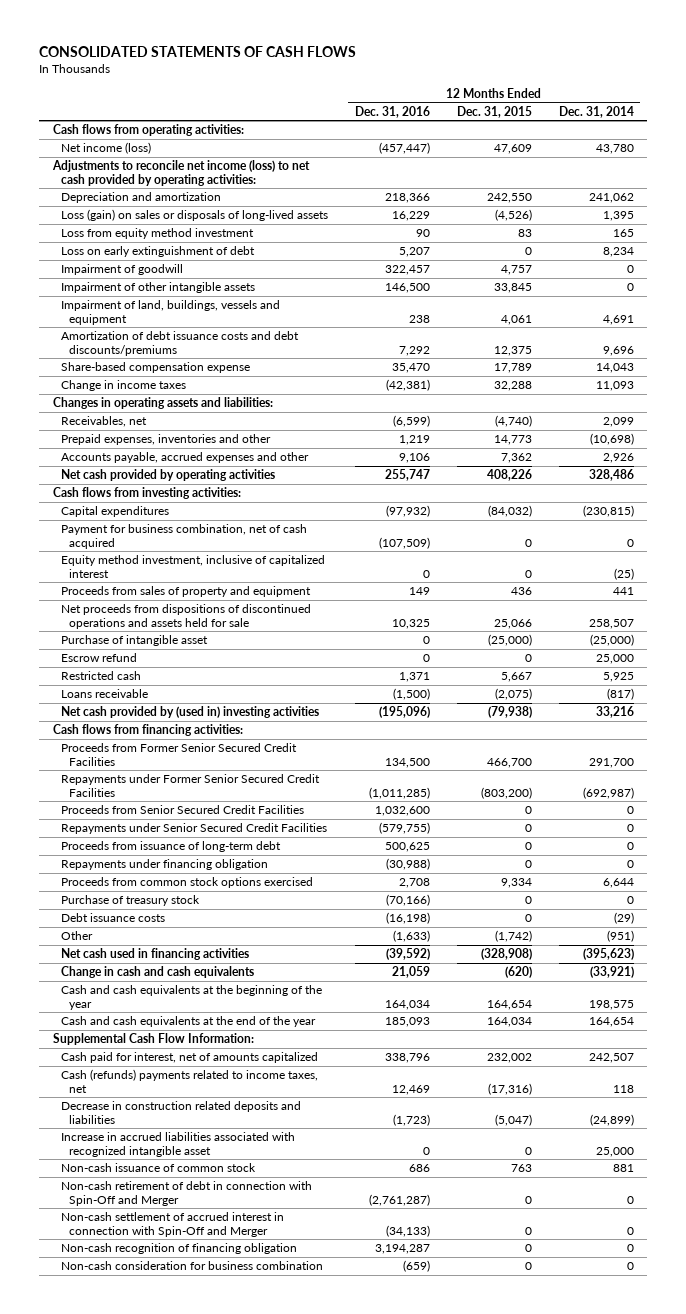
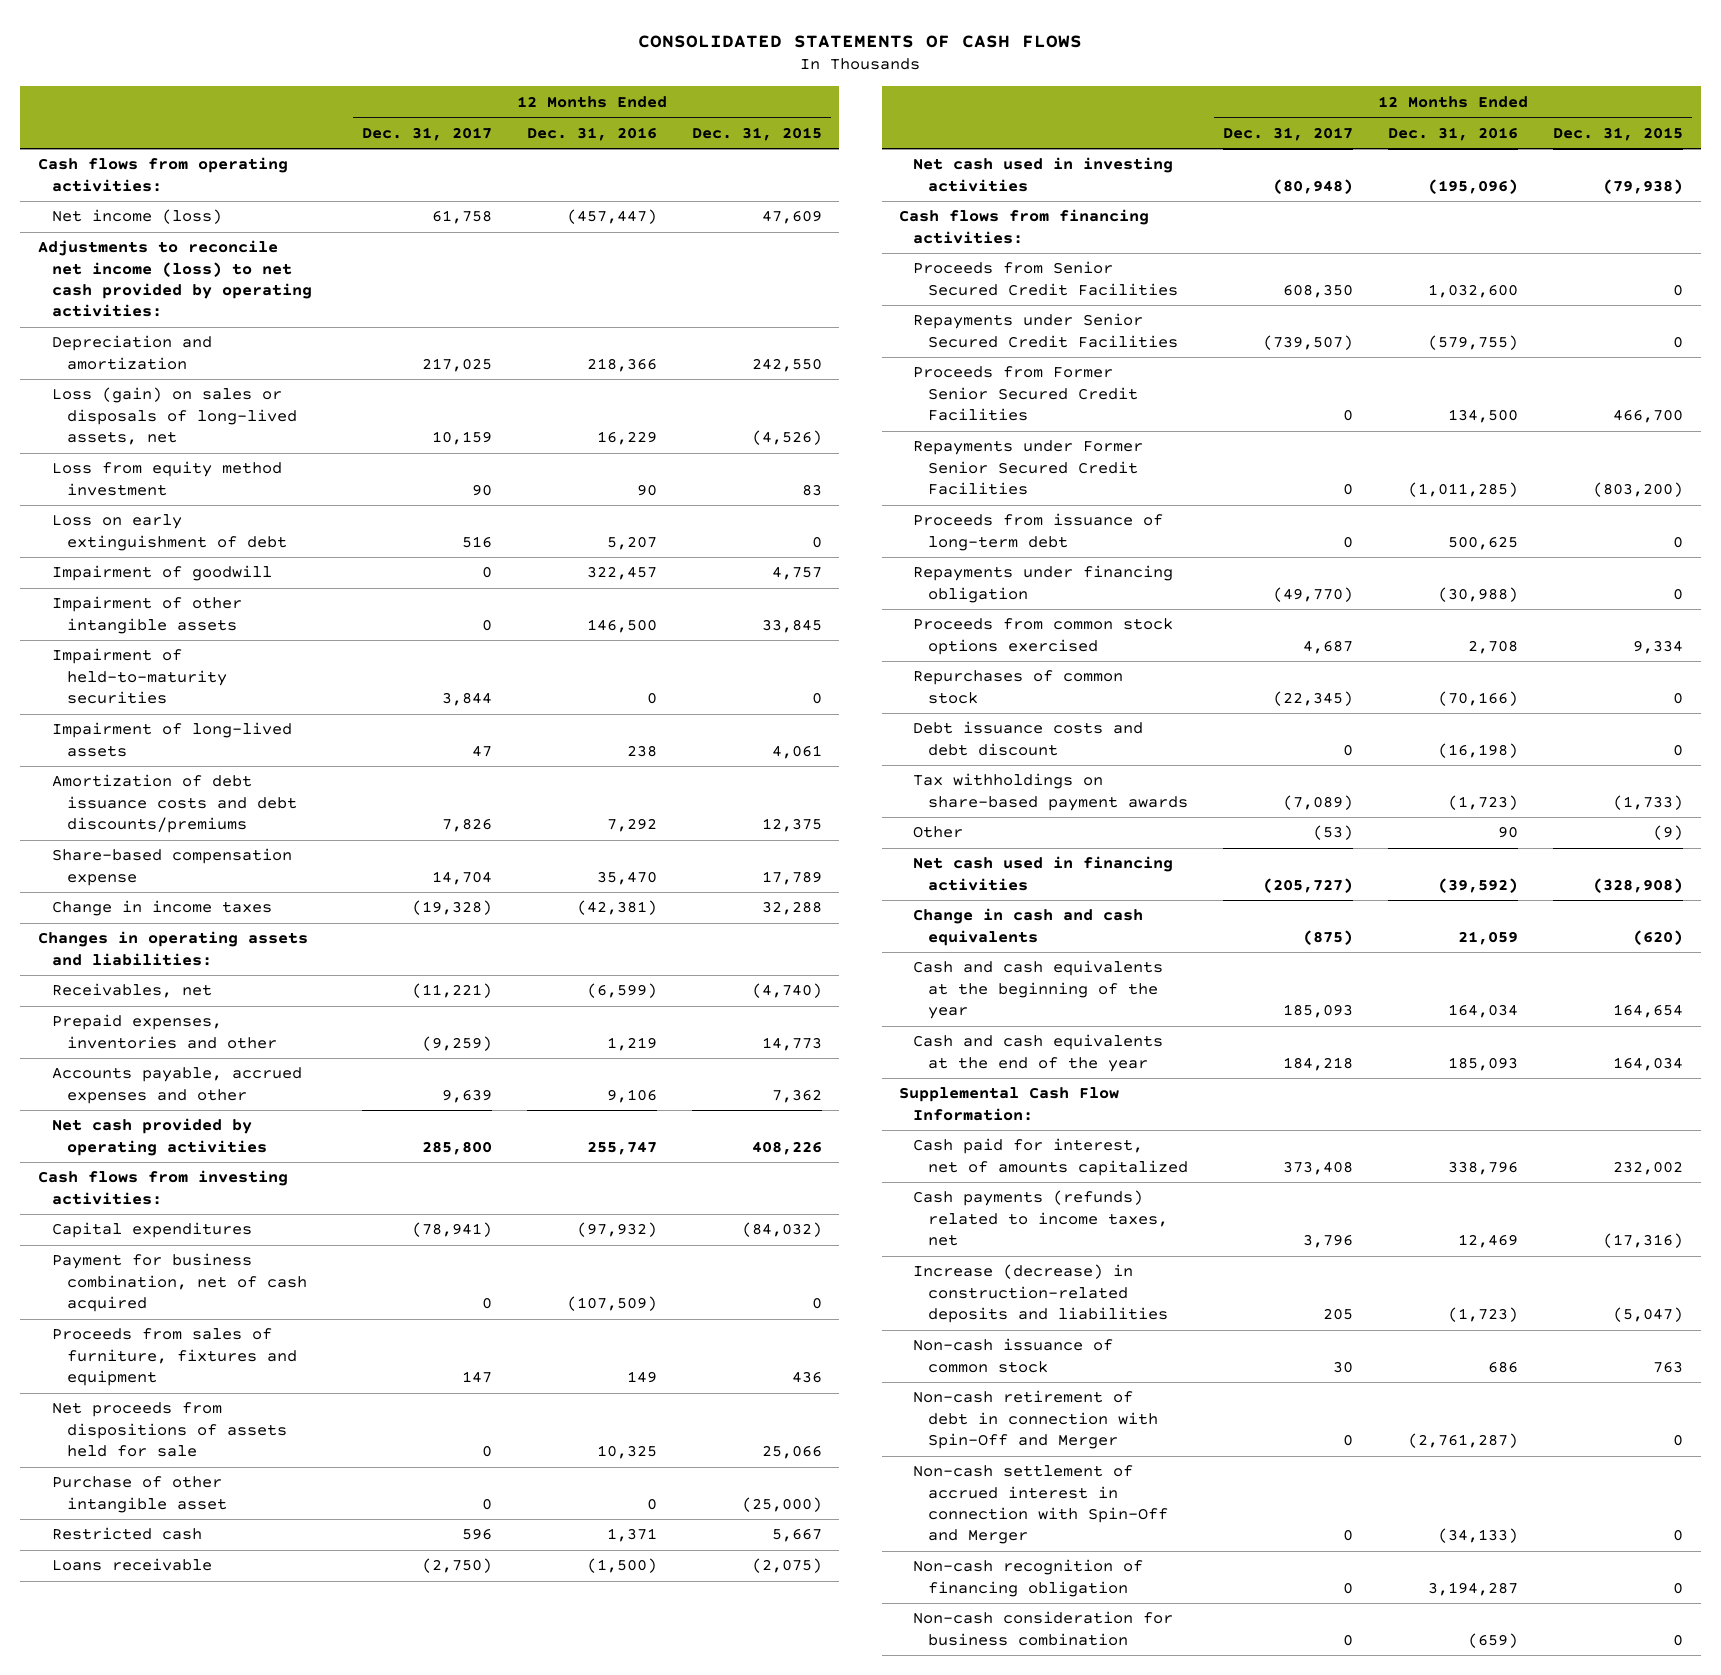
[558,105,634,118] Dec. 31, 2014 -> none
none -> [361,126,492,141] Dec. 31, 2017
[60,209,328,222] Loss (gain) on sales or disposals of long-lived assets -> [52,387,297,446] Loss (gain) on sales or disposals of long-lived assets, net
none -> [52,648,227,705] Impairment of held-to-maturity securities
[60,300,280,325] Impairment of land, buildings, vessels and equipment -> [52,722,293,757] Impairment of long-lived assets
[60,555,325,578] Equity method investment, inclusive of capitalized interest -> none
[60,653,137,663] Escrow refund -> none
[60,586,311,598] Proceeds from sales of property and equipment -> [52,1328,297,1387] Proceeds from sales of furniture, fixtures and equipment
[60,604,311,629] Net proceeds from dispositions of discontinued operations and assets held for sale -> [52,1402,287,1458] Net proceeds from dispositions of assets held for sale
[60,635,208,647] Purchase of intangible asset -> [52,1476,227,1513] Purchase of other intangible asset
[60,706,319,719] Net cash provided by (used in) investing activities -> [913,157,1174,192] Net cash used in investing activities
[60,743,297,766] Proceeds from Former Senior Secured Credit Facilities -> [913,366,1138,422] Proceeds from Former Senior Secured Credit Facilities
[60,774,320,797] Repayments under Former Senior Secured Credit Facilities -> [913,440,1144,496] Repayments under Former Senior Secured Credit Facilities
[60,895,200,907] Purchase of treasury stock -> [913,670,1124,704] Repurchases of common stock
[60,913,165,923] Debt issuance costs -> [913,721,1144,756] Debt issuance costs and debt discount
none -> [913,773,1188,811] Tax withholdings on share-based payment awards
[392,930,430,943] (1,633) -> [1497,826,1518,839] 90
[494,930,532,943] (1,742) -> [1653,825,1684,841] (9)
[60,1132,295,1157] Increase in accrued liabilities associated with recognized intangible asset -> none
[60,1069,318,1093] Cash (refunds) payments related to income taxes, net -> [913,1190,1168,1247] Cash payments (refunds) related to income taxes, net
[60,1101,301,1124] Decrease in construction related deposits and liabilities -> [913,1264,1168,1324] Increase (decrease) in construction-related deposits and liabilities

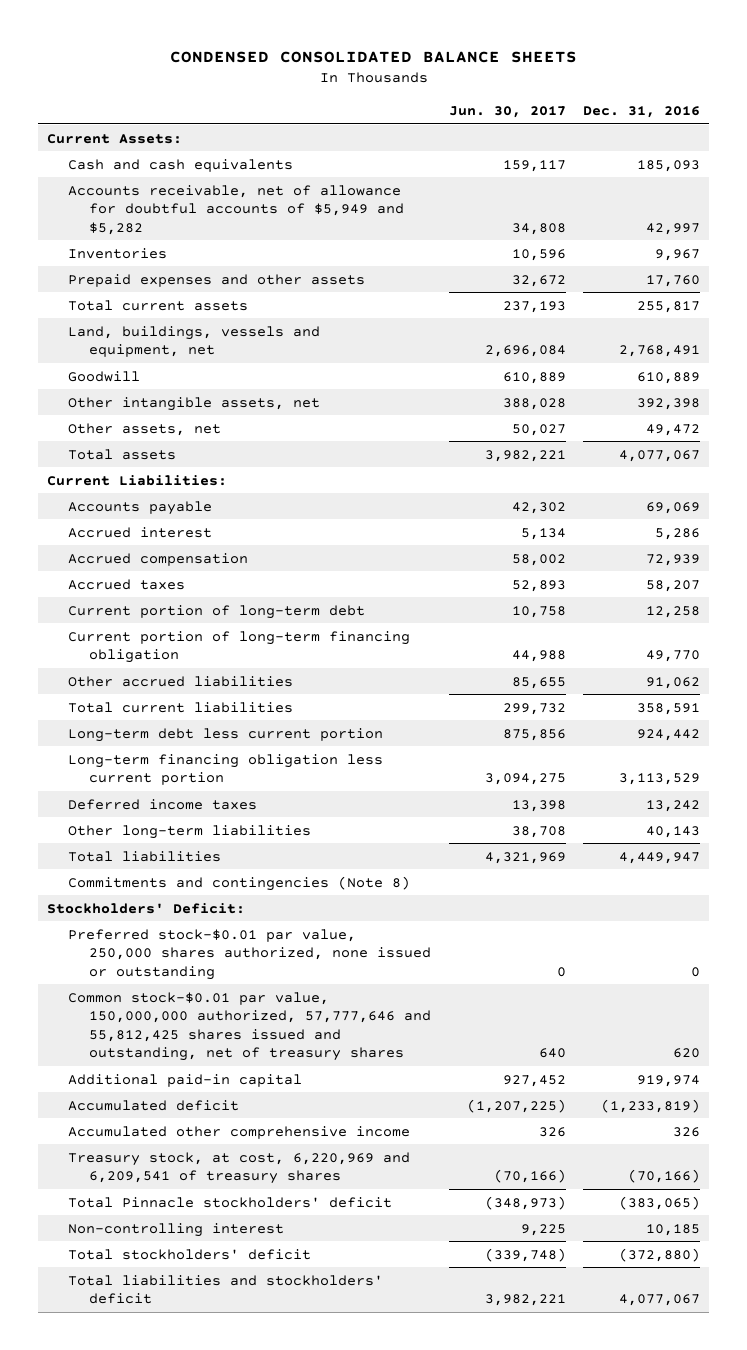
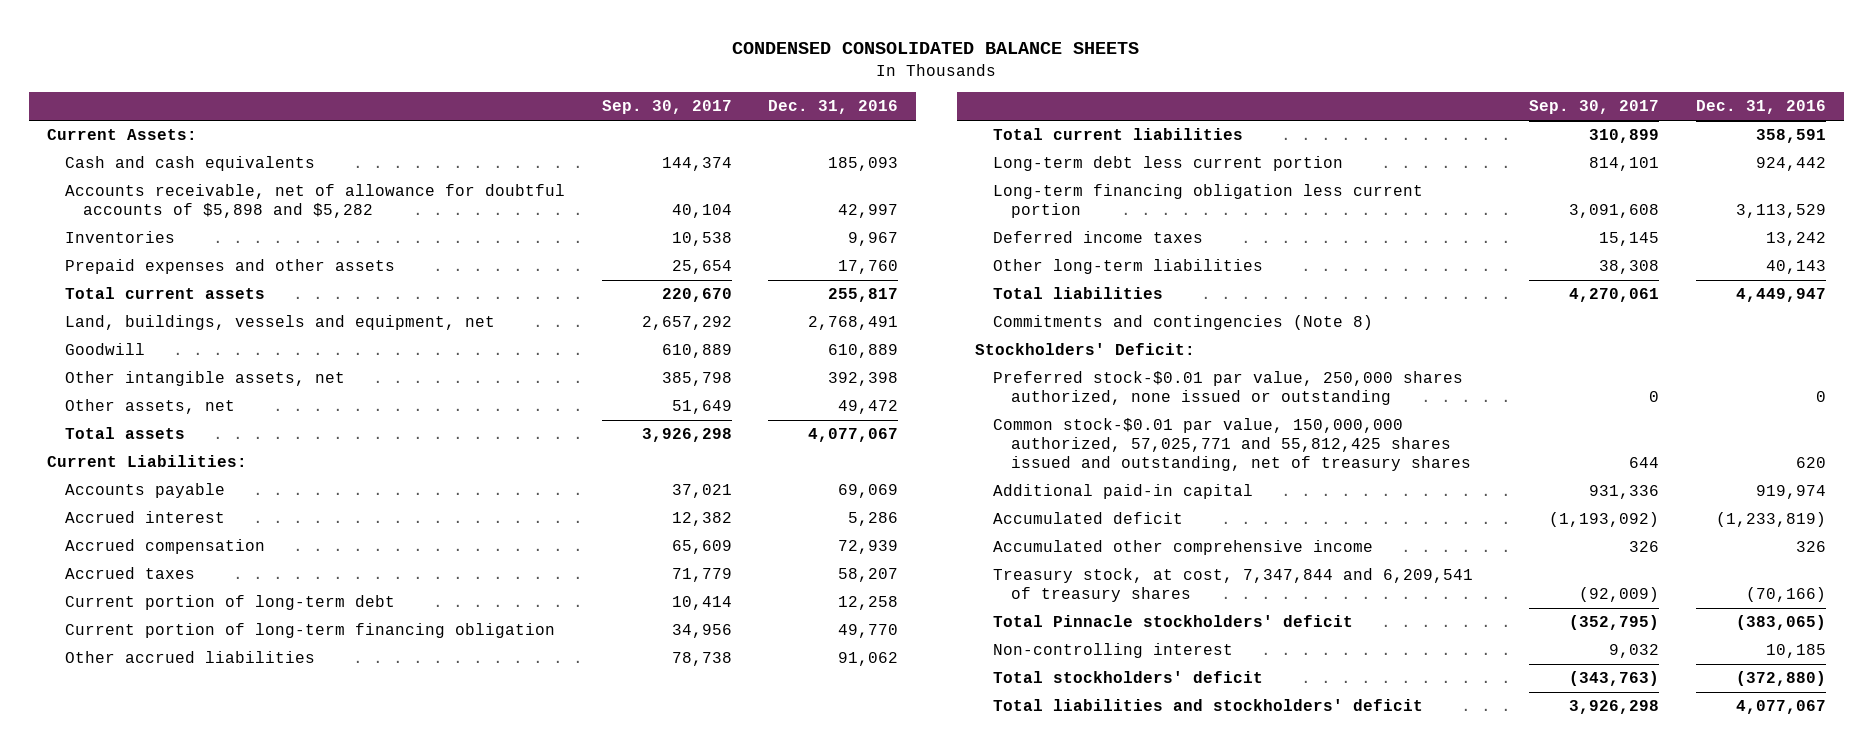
[448,105,566,118] Jun. 30, 2017 -> none
none -> [601,100,732,115] Sep. 30, 2017
[68,184,405,235] Accounts receivable, net of allowance for doubtful accounts of $5,949 and $5,282 -> [65,184,566,219] Accounts receivable, net of allowance for doubtful accounts of $5,898 and $5,282
[68,991,432,1062] Common stock-$0.01 par value, 150,000,000 authorized, 57,777,646 and 55,812,425 shares issued and outstanding, net of treasury shares -> [992,418,1471,472] Common stock-$0.01 par value, 150,000,000 authorized, 57,025,771 and 55,812,425 shares issued and outstanding, net of treasury shares
[68,1151,411,1185] Treasury stock, at cost, 6,220,969 and 6,209,541 of treasury shares -> [992,568,1473,603] Treasury stock, at cost, 7,347,844 and 6,209,541 of treasury shares

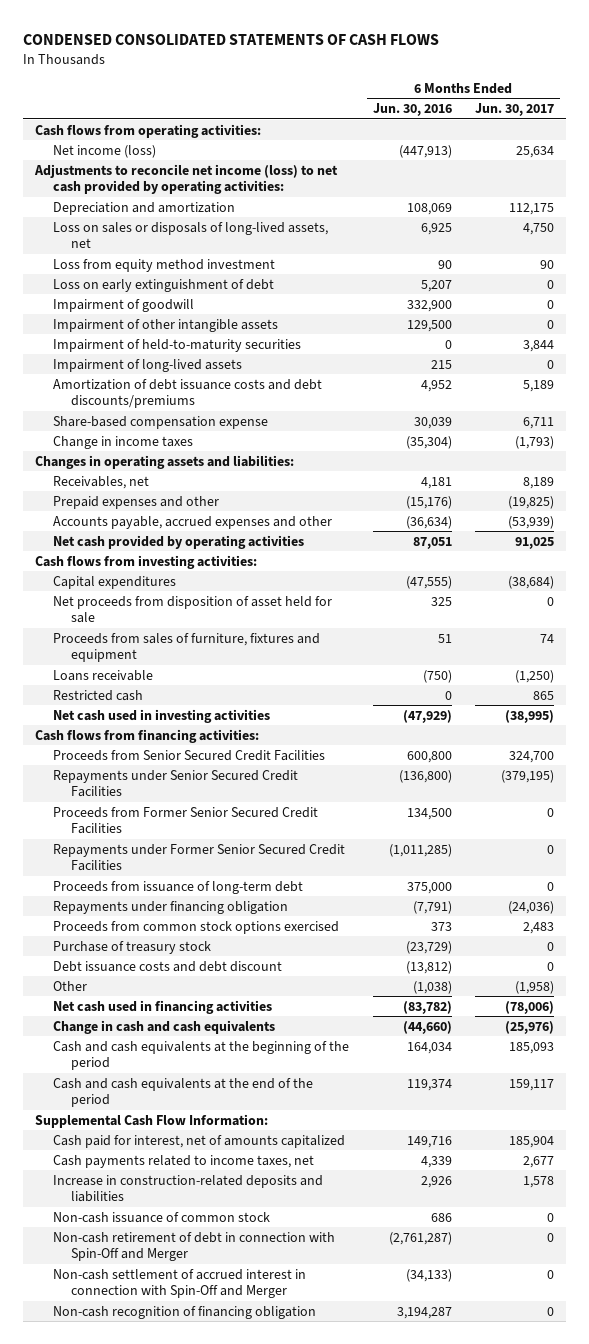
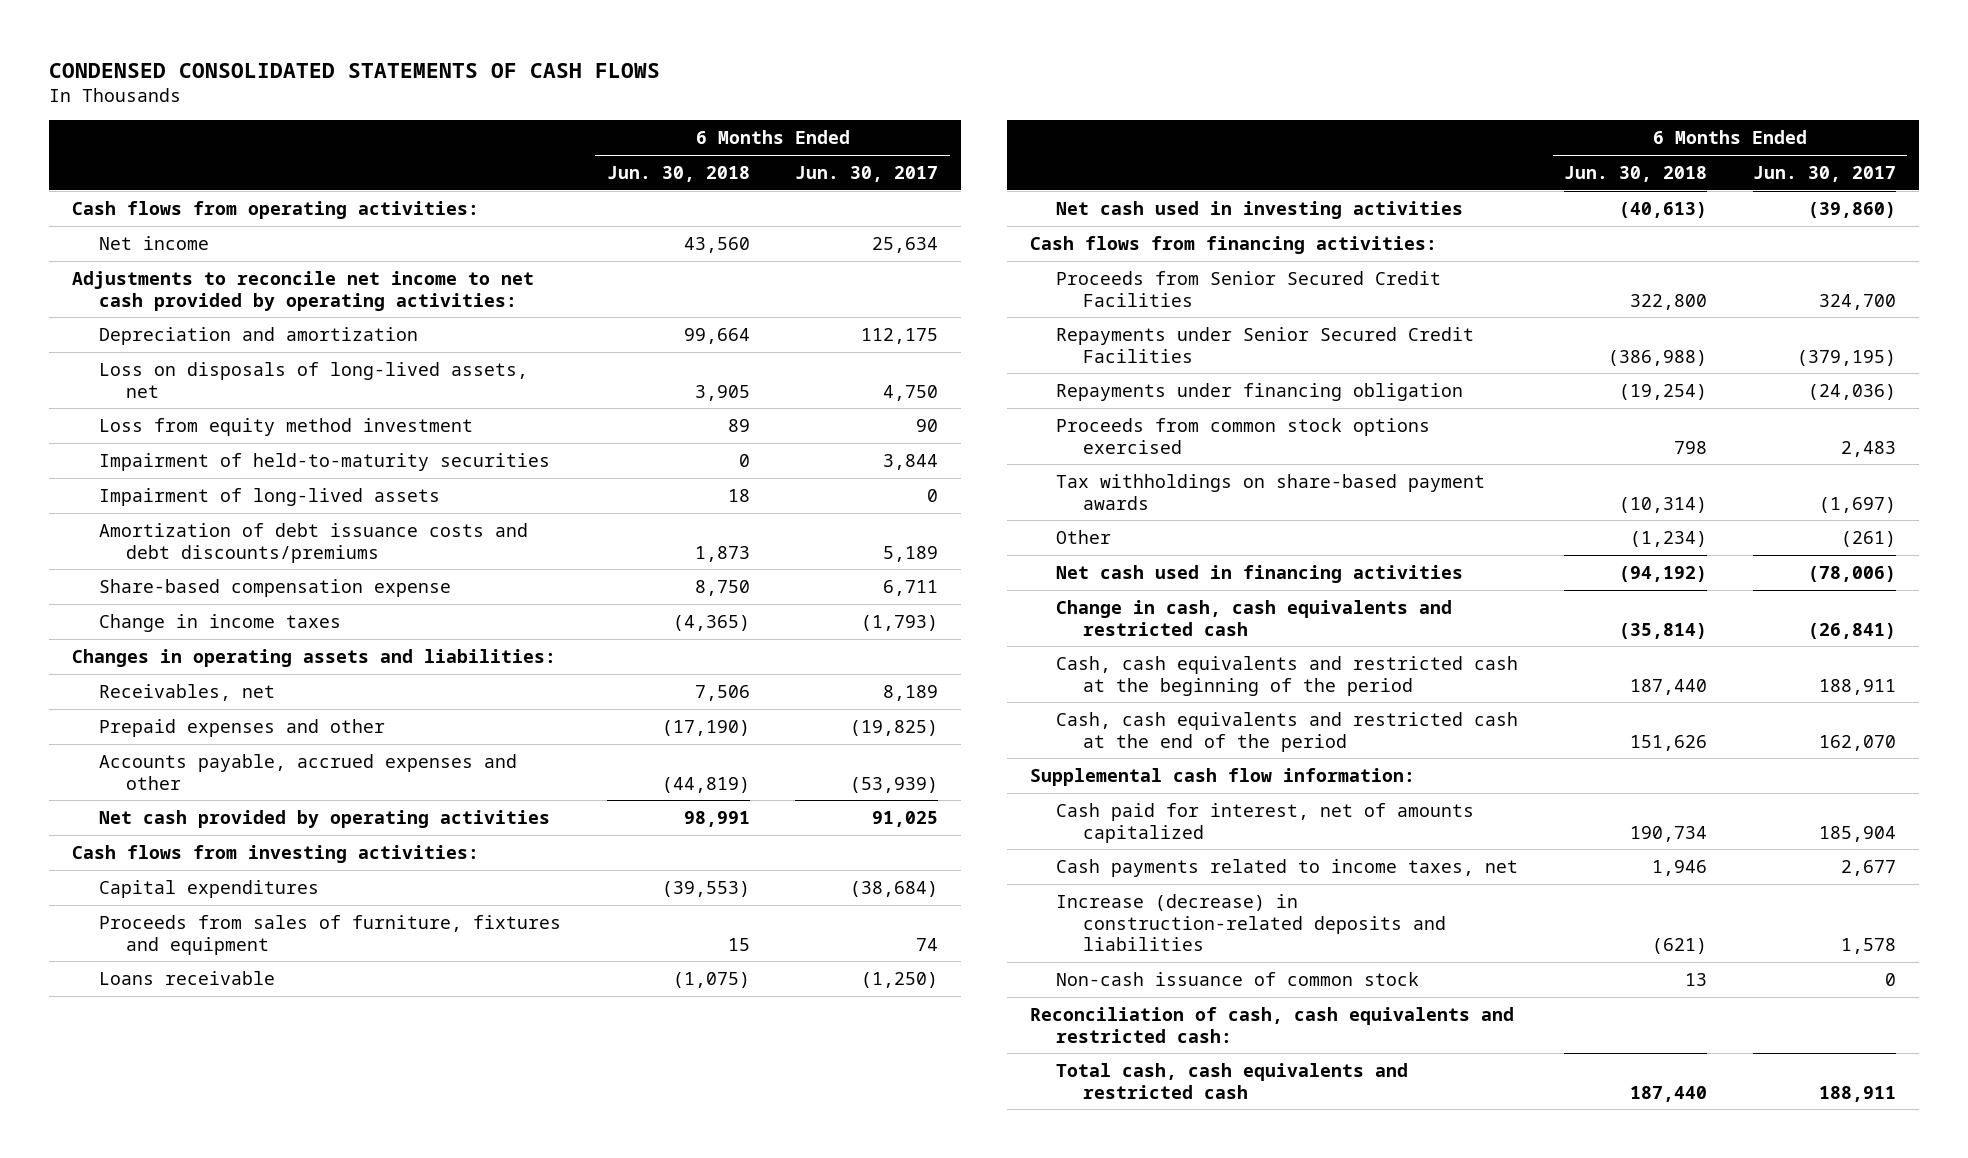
[372,103,452,117] Jun. 30, 2016 -> none
none -> [606,165,750,182] Jun. 30, 2018
[53,144,157,158] Net income (loss) -> [98,235,209,250] Net income
[34,163,339,195] Adjustments to reconcile net income (loss) to net cash provided by operating activities: -> [72,270,535,311] Adjustments to reconcile net income to net cash provided by operating activities:
[53,221,329,249] Loss on sales or disposals of long-lived assets, net -> [98,361,528,398] Loss on disposals of long-lived assets, net
[53,278,275,292] Loss on early extinguishment of debt -> none
[53,298,195,312] Impairment of goodwill -> none
[53,318,279,332] Impairment of other intangible assets -> none
[53,595,333,624] Net proceeds from disposition of asset held for sale -> none
[53,689,144,701] Restricted cash -> none
[505,709,555,723] (38,995) -> [1807,201,1896,218] (39,860)
[53,806,319,835] Proceeds from Former Senior Secured Credit Facilities -> none
[53,843,346,872] Repayments under Former Senior Secured Credit Facilities -> none
[53,880,304,894] Proceeds from issuance of long-term debt -> none
[53,940,212,954] Purchase of treasury stock -> none
[53,960,283,972] Debt issuance costs and debt discount -> none
none -> [1056,473,1486,510] Tax withholdings on share-based payment awards
[515,980,555,994] (1,958) -> [1840,530,1896,547] (261)
[53,1019,276,1034] Change in cash and cash equivalents -> [1056,599,1453,636] Change in cash, cash equivalents and restricted cash
[505,1020,555,1034] (25,976) -> [1807,622,1896,639] (26,841)
[53,1040,350,1071] Cash and cash equivalents at the beginning of the period -> [1056,655,1519,696] Cash, cash equivalents and restricted cash at the beginning of the period
[509,1041,555,1054] 185,093 -> [1818,678,1896,695] 188,911
[53,1077,314,1108] Cash and cash equivalents at the end of the period -> [1056,711,1519,752] Cash, cash equivalents and restricted cash at the end of the period
[509,1078,555,1091] 159,117 -> [1818,734,1896,751] 162,070
[35,1113,269,1128] Supplemental Cash Flow Information: -> [1029,767,1415,786] Supplemental cash flow information:
[53,1174,324,1203] Increase in construction-related deposits and liabilities -> [1056,893,1447,952] Increase (decrease) in construction-related deposits and liabilities
[53,1231,336,1262] Non-cash retirement of debt in connection with Spin-Off and Merger -> none
[53,1268,307,1299] Non-cash settlement of accrued interest in connection with Spin-Off and Merger -> none
[53,1305,317,1319] Non-cash recognition of financing obligation -> none
none -> [1029,1006,1514,1043] Reconciliation of cash, cash equivalents and restricted cash:
none -> [1056,1062,1409,1099] Total cash, cash equivalents and restricted cash

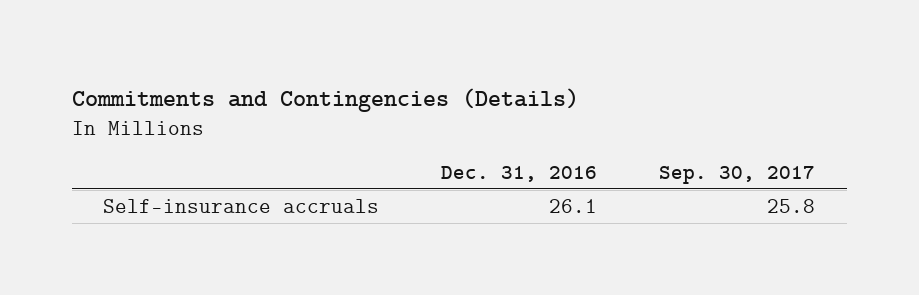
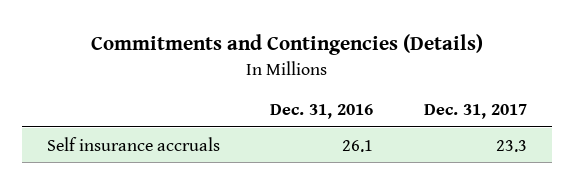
[659,165,816,184] Sep. 30, 2017 -> none
none -> [423,104,527,120] Dec. 31, 2017
[103,198,380,213] Self-insurance accruals -> [47,136,221,151] Self insurance accruals

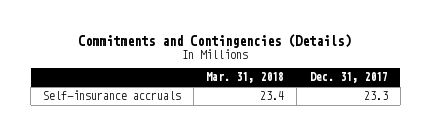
[270,104,374,120] Dec. 31, 2016 -> none
none -> [206,72,285,84] Mar. 31, 2018
[47,136,221,151] Self insurance accruals -> [43,90,182,101] Self-insurance accruals

